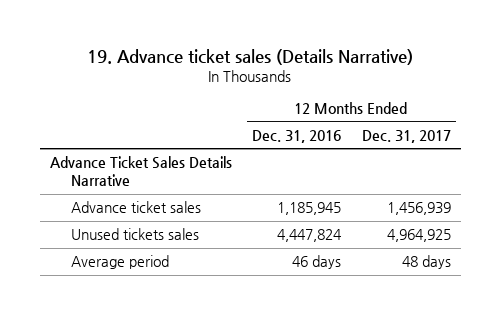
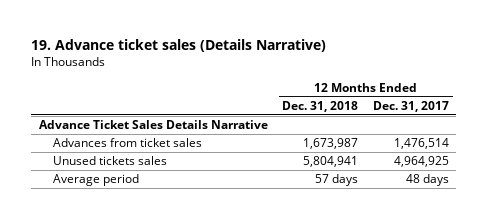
[252,129,342,143] Dec. 31, 2016 -> none
none -> [282,100,359,112] Dec. 31, 2018
[71,201,202,214] Advance ticket sales -> [52,138,202,148] Advances from ticket sales
[386,202,451,216] 1,456,939 -> [394,138,450,150] 1,476,514

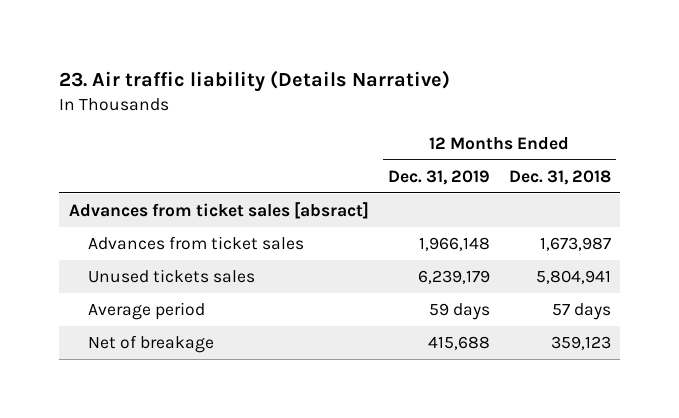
[31,38,327,52] 19. Advance ticket sales (Details Narrative) -> [58,70,450,93] 23. Air traffic liability (Details Narrative)
[373,100,450,112] Dec. 31, 2017 -> none
none -> [387,169,490,185] Dec. 31, 2019
[38,120,268,130] Advance Ticket Sales Details Narrative -> none
none -> [68,201,369,219] Advances from ticket sales [absract]
none -> [88,334,215,353] Net of breakage

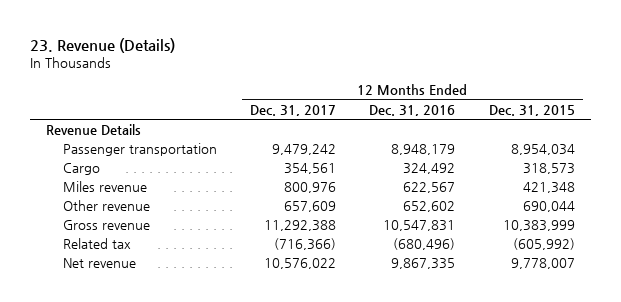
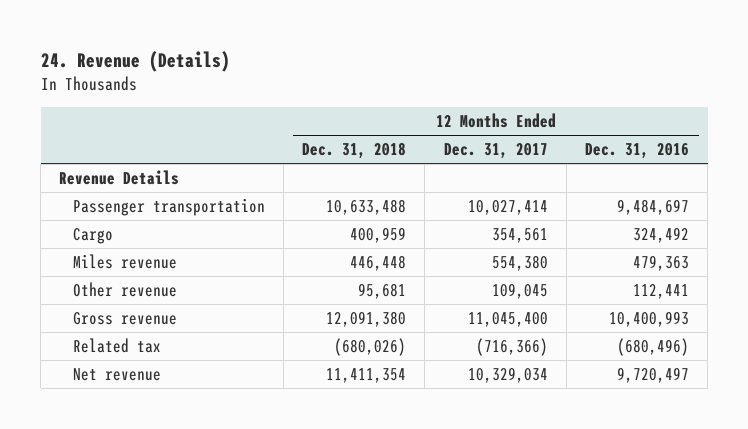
[29,37,175,53] 23. Revenue (Details) -> [40,50,230,72] 24. Revenue (Details)
[488,104,575,116] Dec. 31, 2015 -> none
none -> [302,142,407,160] Dec. 31, 2018
[272,144,337,156] 9,479,242 -> [467,200,548,216] 10,027,414
[391,144,456,156] 8,948,179 -> [617,199,690,216] 9,484,697
[284,182,337,194] 800,976 -> [491,255,548,272] 554,380
[403,182,456,194] 622,567 -> [633,255,690,272] 479,363
[284,201,337,213] 657,609 -> [491,283,548,300] 109,045
[403,201,456,213] 652,602 -> [633,284,690,300] 112,441
[264,220,337,232] 11,292,388 -> [467,312,548,328] 11,045,400
[383,220,456,232] 10,547,831 -> [609,311,690,328] 10,400,993
[264,258,337,270] 10,576,022 -> [467,367,548,384] 10,329,034
[391,258,456,270] 9,867,335 -> [617,367,690,384] 9,720,497

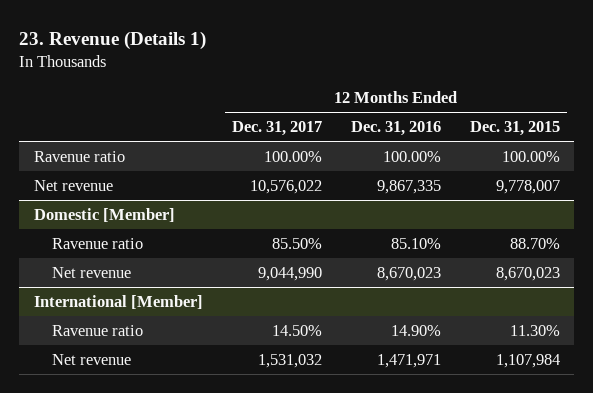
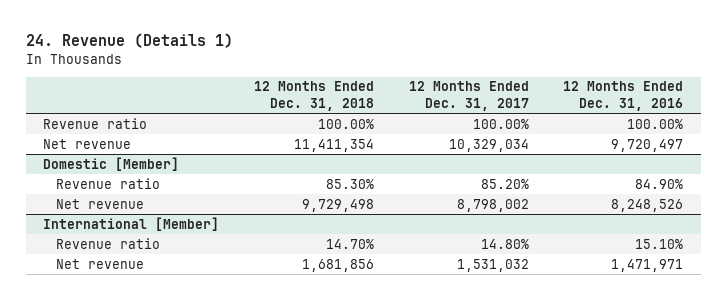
[19,30,207,50] 23. Revenue (Details 1) -> [25,33,233,49] 24. Revenue (Details 1)
[469,121,560,137] Dec. 31, 2015 -> none
none -> [254,81,375,111] 12 Months Ended Dec. 31, 2018
[33,150,125,162] Ravenue ratio -> [43,117,148,129] Revenue ratio
[249,179,322,194] 10,576,022 -> [448,138,529,152] 10,329,034
[376,179,441,194] 9,867,335 -> [611,138,684,152] 9,720,497
[52,237,144,249] Ravenue ratio -> [55,177,160,189] Revenue ratio
[271,237,322,249] 85.50% -> [480,178,529,189] 85.20%
[390,237,441,249] 85.10% -> [635,178,684,189] 84.90%
[257,266,322,281] 9,044,990 -> [456,198,529,212] 8,798,002
[376,266,441,281] 8,670,023 -> [611,198,684,212] 8,248,526
[52,324,144,336] Ravenue ratio -> [55,237,160,249] Revenue ratio
[271,324,322,336] 14.50% -> [480,238,529,249] 14.80%
[390,324,441,336] 14.90% -> [635,238,684,249] 15.10%

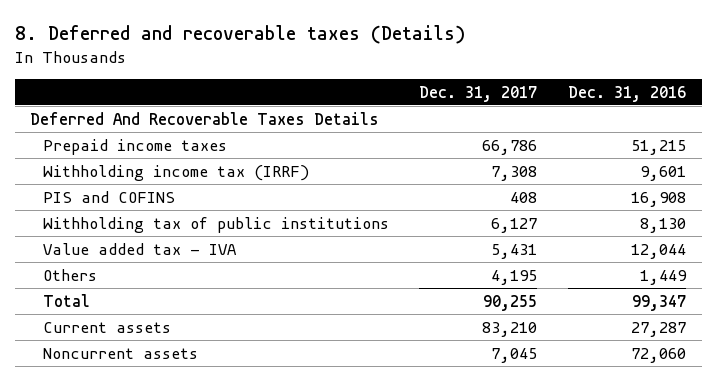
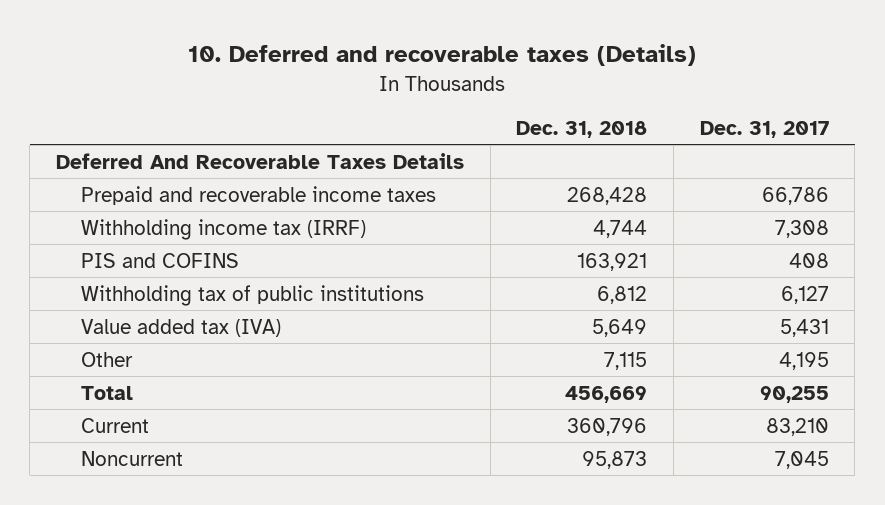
[14,25,465,45] 8. Deferred and recoverable taxes (Details) -> [188,44,697,67] 10. Deferred and recoverable taxes (Details)
[568,85,687,102] Dec. 31, 2016 -> none
none -> [516,121,648,139] Dec. 31, 2018
[42,138,227,155] Prepaid income taxes -> [80,185,436,205] Prepaid and recoverable income taxes
[42,242,237,255] Value added tax - IVA -> [80,318,281,337] Value added tax (IVA)
[42,268,97,281] Others -> [80,351,133,367] Other
[42,321,171,333] Current assets -> [80,417,149,433] Current
[42,347,198,359] Noncurrent assets -> [80,450,183,466] Noncurrent

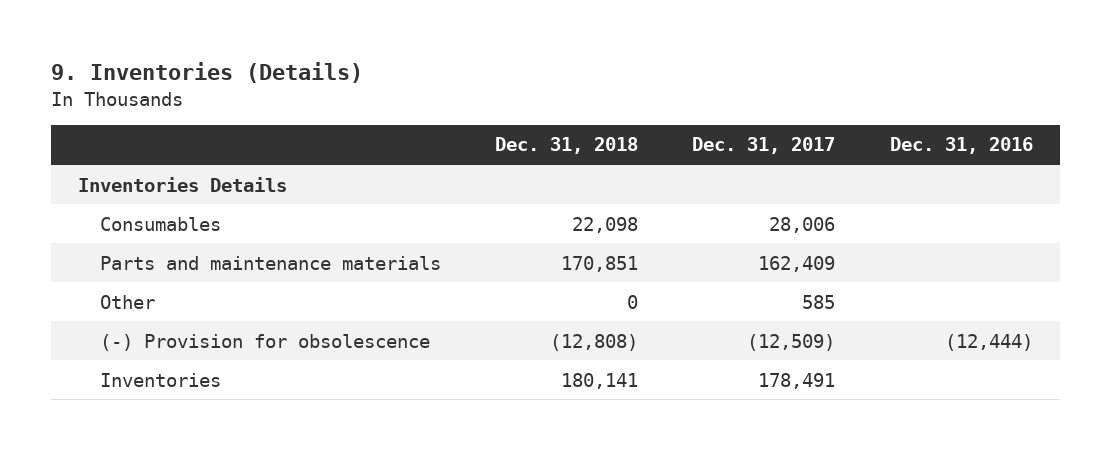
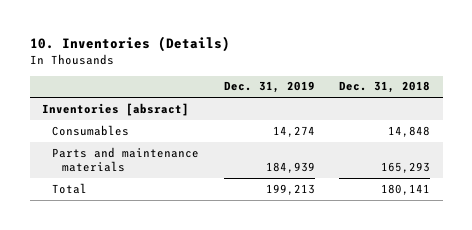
[50,62,363,84] 9. Inventories (Details) -> [29,35,230,52] 10. Inventories (Details)
[692,137,836,155] Dec. 31, 2017 -> none
[889,137,1033,155] Dec. 31, 2016 -> none
none -> [223,81,315,94] Dec. 31, 2019
[78,176,288,192] Inventories Details -> none
[99,294,155,309] Other -> none
[99,333,430,351] (-) Provision for obsolescence -> none
none -> [42,102,190,116] Inventories [absract]
[572,216,639,233] 22,098 -> [388,125,431,137] 14,848
[561,255,639,272] 170,851 -> [381,162,431,174] 165,293
[99,372,221,387] Inventories -> [52,182,88,194] Total

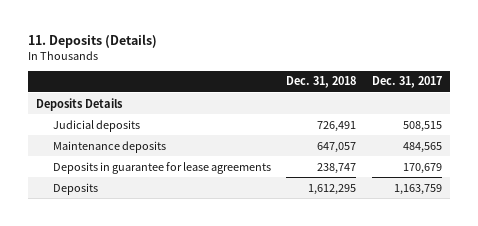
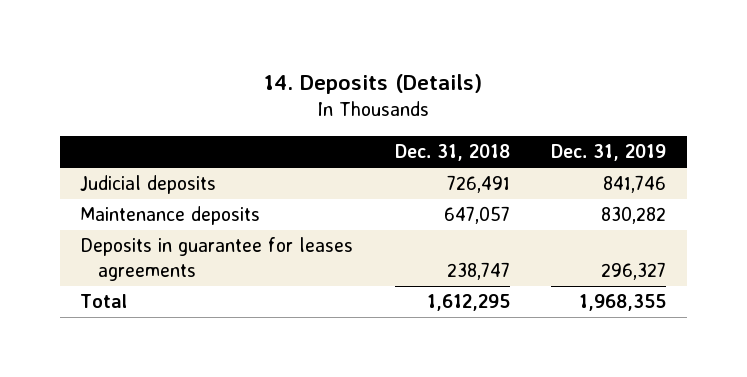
[27,33,157,48] 11. Deposits (Details) -> [264,74,483,95] 14. Deposits (Details)
[372,76,443,89] Dec. 31, 2017 -> none
none -> [551,144,667,162] Dec. 31, 2019
[35,97,123,111] Deposits Details -> none
[52,161,271,174] Deposits in guarantee for lease agreements -> [80,237,354,282] Deposits in guarantee for leases agreements
[52,182,98,195] Deposits -> [80,294,128,309] Total

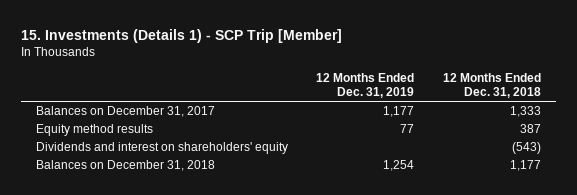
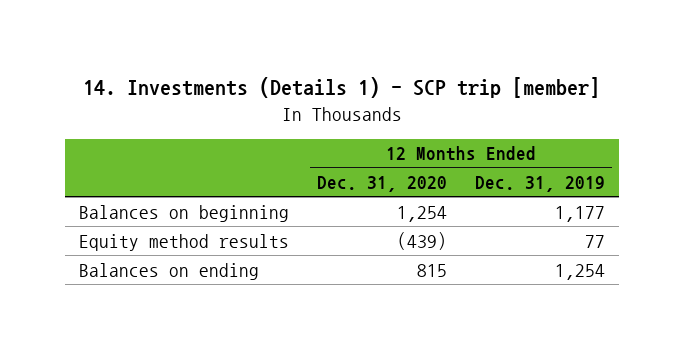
[21,28,343,43] 15. Investments (Details 1) - SCP Trip [Member] -> [82,77,600,99] 14. Investments (Details 1) - SCP trip [member]
[443,72,542,99] 12 Months Ended Dec. 31, 2018 -> none
none -> [316,176,447,193] Dec. 31, 2020
[35,106,215,118] Balances on December 31, 2017 -> [78,204,289,222] Balances on beginning
[35,142,288,155] Dividends and interest on shareholders' equity -> none
[35,160,215,172] Balances on December 31, 2018 -> [78,262,259,280] Balances on ending

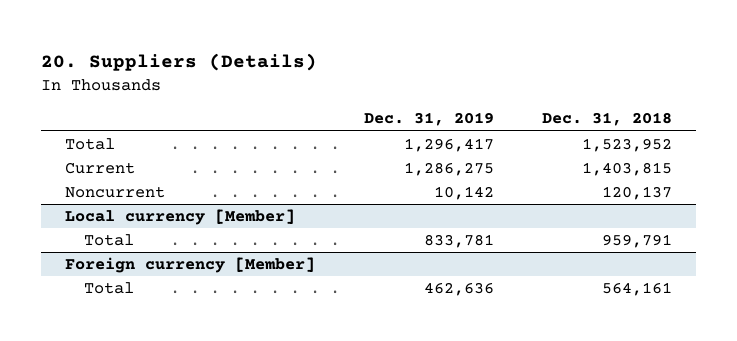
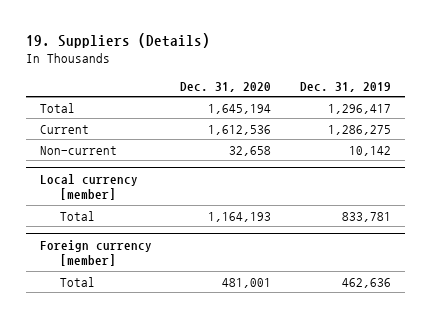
[41,53,318,72] 20. Suppliers (Details) -> [26,33,211,49] 19. Suppliers (Details)
[542,112,673,127] Dec. 31, 2018 -> none
none -> [180,81,272,92] Dec. 31, 2020
[65,185,166,198] Noncurrent -> [40,145,118,155] Non-current
[65,208,296,225] Local currency [Member] -> [40,173,139,201] Local currency [member]
[65,256,316,273] Foreign currency [Member] -> [40,239,153,267] Foreign currency [member]

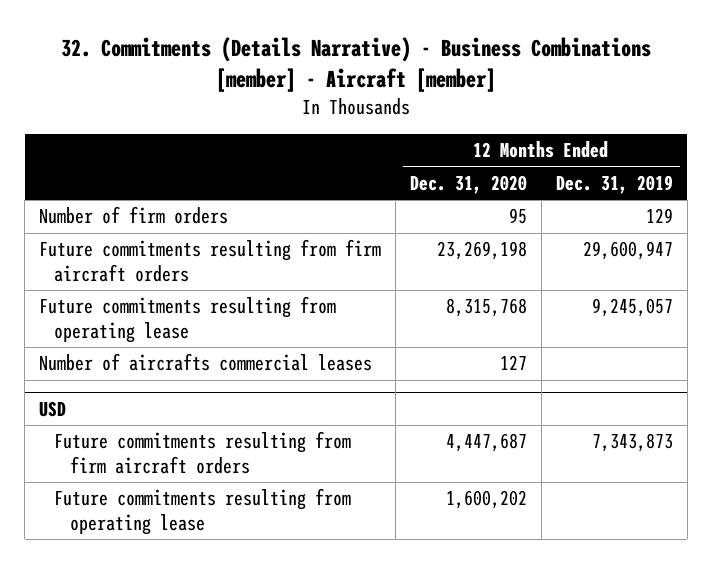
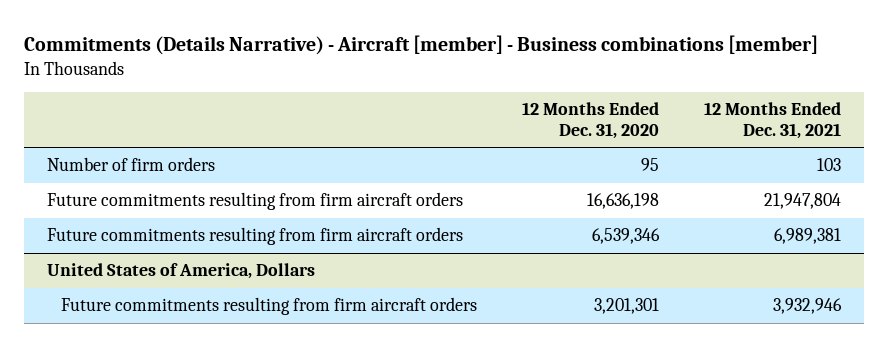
[60,36,651,92] 32. Commitments (Details Narrative) - Business Combinations [member] - Aircraft [member] -> [24,35,819,56] Commitments (Details Narrative) - Aircraft [member] - Business combinations [member]
[555,174,673,194] Dec. 31, 2019 -> none
none -> [704,102,842,140] 12 Months Ended Dec. 31, 2021
[38,353,372,372] Number of aircrafts commercial leases -> none
[38,400,66,417] USD -> none
[54,488,352,535] Future commitments resulting from operating lease -> none
[436,241,527,261] 23,269,198 -> [587,193,660,210] 16,636,198
[38,296,336,343] Future commitments resulting from operating lease -> [46,227,463,246] Future commitments resulting from firm aircraft orders
[445,298,527,318] 8,315,768 -> [592,228,661,245] 6,539,346
none -> [46,263,315,280] United States of America, Dollars
[445,433,527,453] 4,447,687 -> [594,298,660,315] 3,201,301

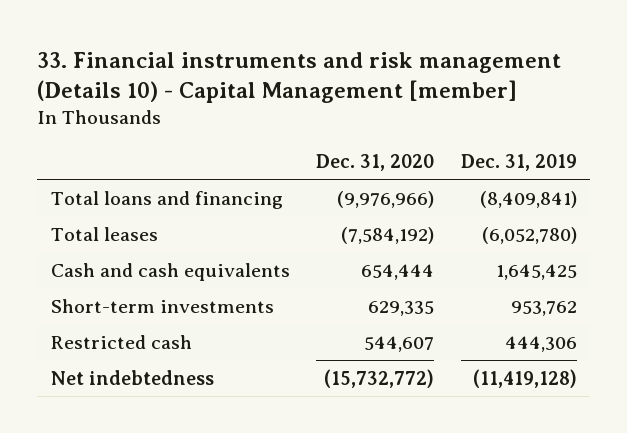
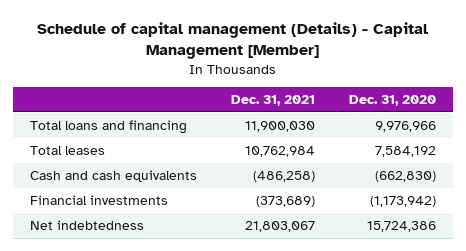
[37,51,562,103] 33. Financial instruments and risk management (Details 10) - Capital Management [member] -> [37,22,429,60] Schedule of capital management (Details) - Capital Management [Member]
[460,154,577,172] Dec. 31, 2019 -> none
none -> [231,95,316,107] Dec. 31, 2021
[50,298,274,313] Short-term investments -> none
[50,334,192,349] Restricted cash -> none
[337,190,435,208] (9,976,966) -> [375,120,437,132] 9,976,966
[341,226,435,244] (7,584,192) -> [375,145,437,157] 7,584,192
[361,263,435,280] 654,444 -> [375,170,437,182] (662,830)
none -> [30,194,169,205] Financial investments
[324,368,435,388] (15,732,772) -> [367,220,437,232] 15,724,386

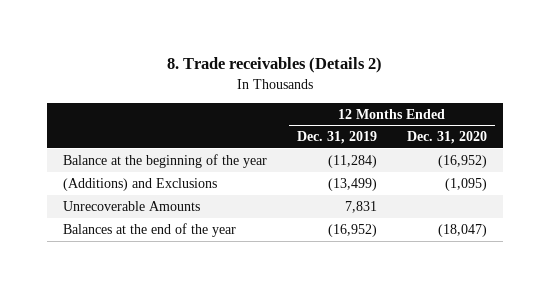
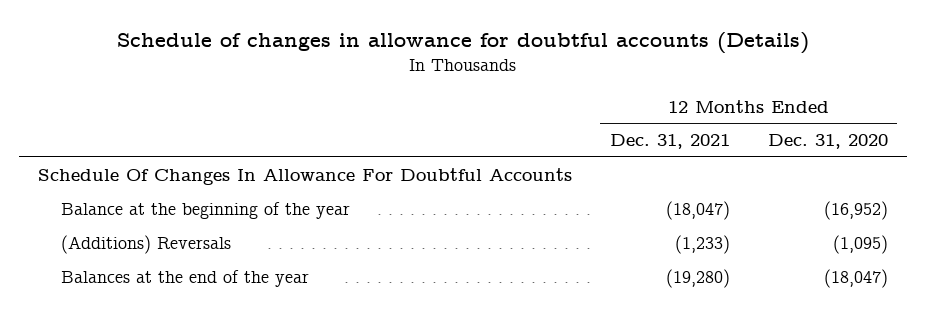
[166,57,382,74] 8. Trade receivables (Details 2) -> [116,32,809,55] Schedule of changes in allowance for doubtful accounts (Details)
[296,131,377,145] Dec. 31, 2019 -> none
none -> [609,134,730,150] Dec. 31, 2021
none -> [37,168,572,186] Schedule Of Changes In Allowance For Doubtful Accounts
[62,200,200,211] Unrecoverable Amounts -> none
[62,177,217,191] (Additions) and Exclusions -> [60,235,231,255] (Additions) Reversals

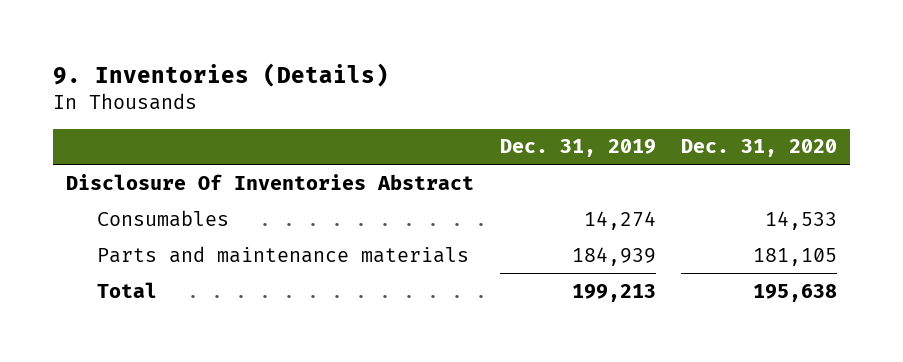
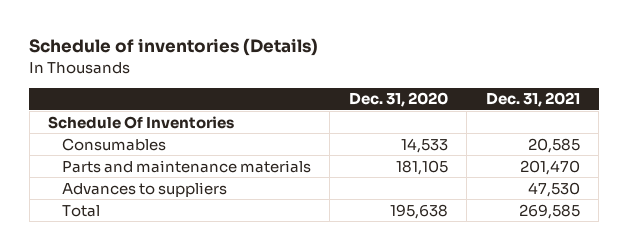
[53,63,390,88] 9. Inventories (Details) -> [29,38,319,57] Schedule of inventories (Details)
[499,139,656,158] Dec. 31, 2019 -> none
none -> [485,92,580,108] Dec. 31, 2021
[66,173,475,190] Disclosure Of Inventories Abstract -> [48,115,235,129] Schedule Of Inventories
none -> [61,181,227,197] Advances to suppliers

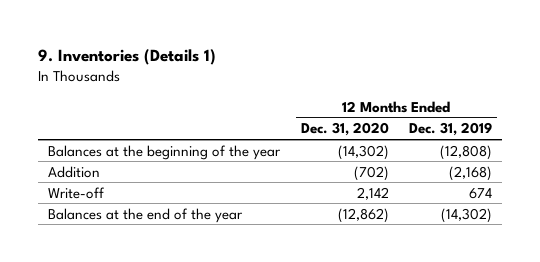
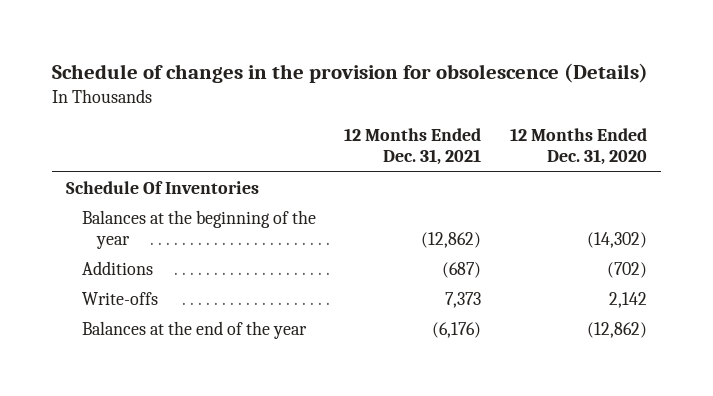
[38,49,217,66] 9. Inventories (Details 1) -> [51,63,648,84] Schedule of changes in the provision for obsolescence (Details)
[408,122,492,137] Dec. 31, 2019 -> none
none -> [344,128,482,166] 12 Months Ended Dec. 31, 2021
none -> [65,181,259,195] Schedule Of Inventories
[48,165,101,178] Addition -> [81,261,153,276] Additions
[48,186,106,199] Write-off -> [81,292,158,306] Write-offs

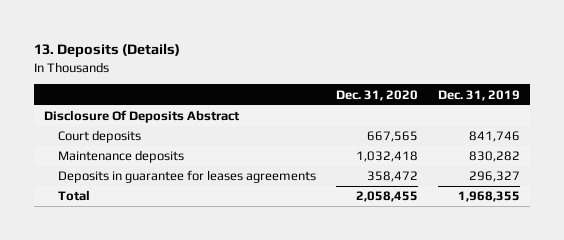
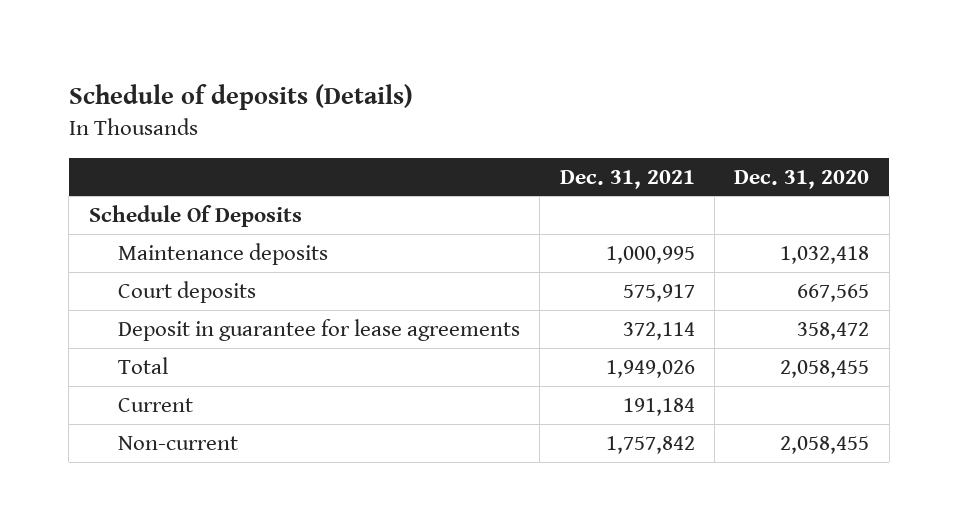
[34,43,181,59] 13. Deposits (Details) -> [68,84,413,111] Schedule of deposits (Details)
[437,89,520,101] Dec. 31, 2019 -> none
none -> [559,169,695,189] Dec. 31, 2021
[44,110,241,124] Disclosure Of Deposits Abstract -> [88,204,302,227] Schedule Of Deposits
[57,130,141,144] Court deposits -> [117,280,256,303] Court deposits
[57,170,316,184] Deposits in guarantee for leases agreements -> [117,318,520,341] Deposit in guarantee for lease agreements
none -> [117,397,193,412] Current
none -> [117,435,238,450] Non-current

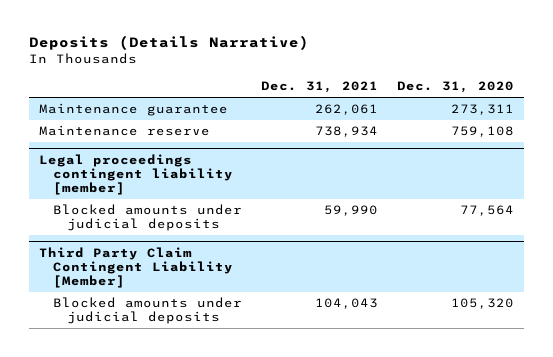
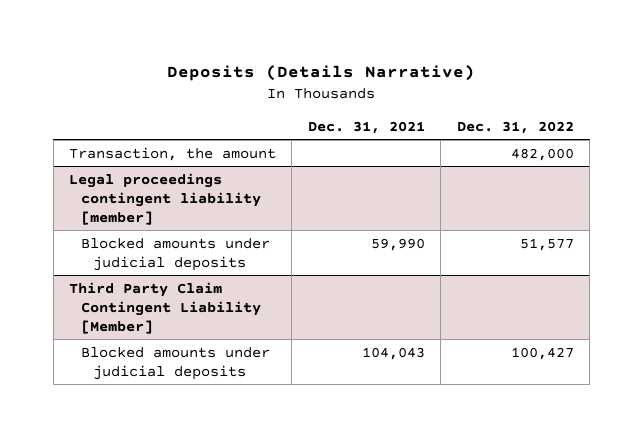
[397,81,515,94] Dec. 31, 2020 -> none
none -> [456,120,574,134] Dec. 31, 2022
[38,103,228,117] Maintenance guarantee -> none
[38,125,210,137] Maintenance reserve -> none
none -> [69,146,277,161] Transaction, the amount

